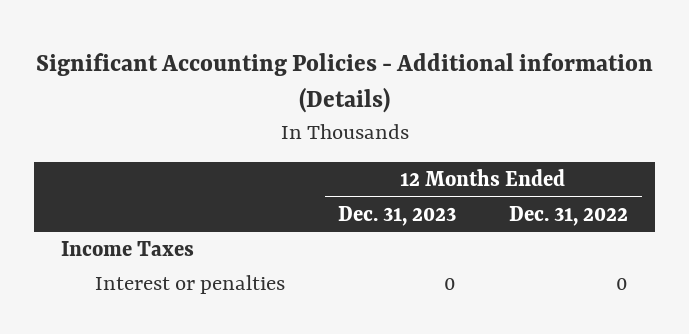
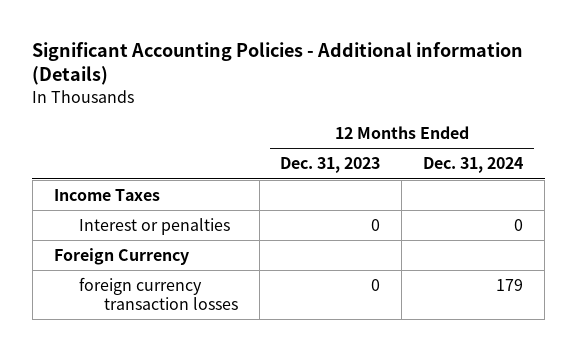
[509,205,629,226] 12 Months Ended Dec. 31, 2022 -> none
none -> [423,157,524,174] Dec. 31, 2024
none -> [53,247,189,265] Foreign Currency
none -> [78,276,238,310] foreign currency transaction losses

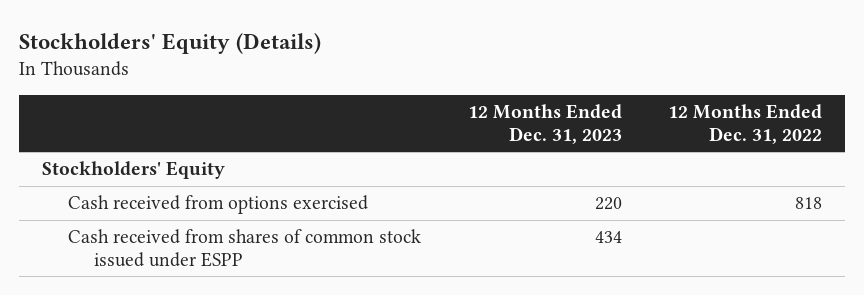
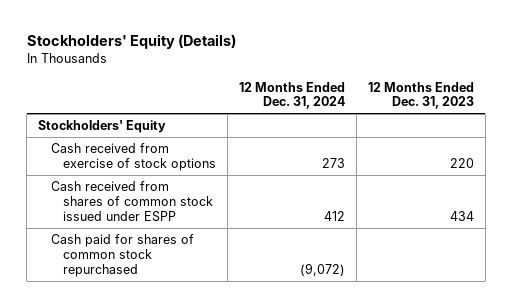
[667,104,822,144] 12 Months Ended Dec. 31, 2022 -> none
none -> [238,81,345,110] 12 Months Ended Dec. 31, 2024
[68,195,369,215] Cash received from options exercised -> [50,143,217,172] Cash received from exercise of stock options
none -> [50,234,194,277] Cash paid for shares of common stock repurchased

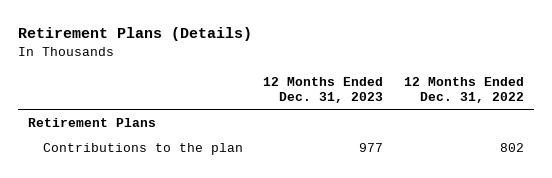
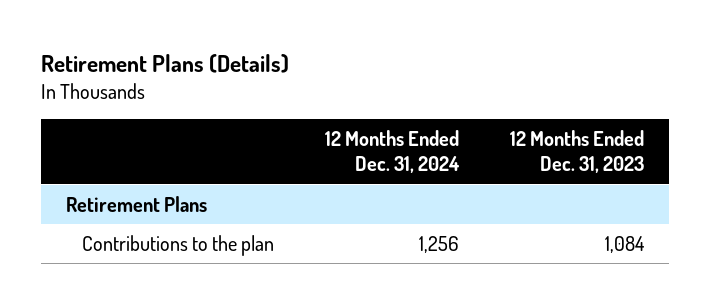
[403,77,524,104] 12 Months Ended Dec. 31, 2022 -> none
none -> [325,130,461,174] 12 Months Ended Dec. 31, 2024
[359,142,384,152] 977 -> [604,236,645,254] 1,084

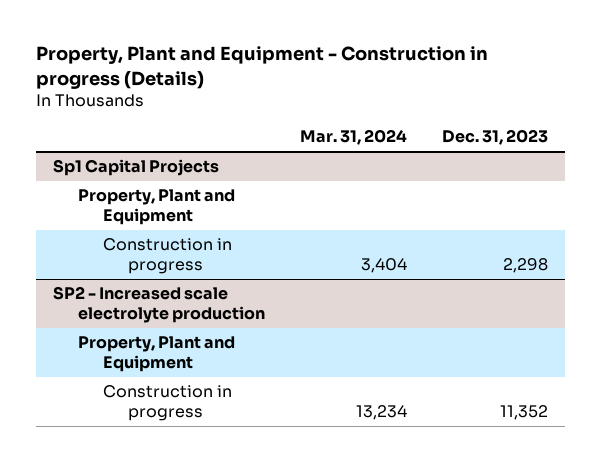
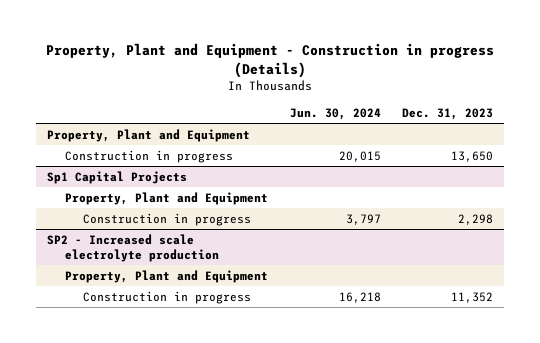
[299,129,407,146] Mar. 31, 2024 -> none
none -> [289,108,381,121] Jun. 30, 2024
none -> [46,128,250,142] Property, Plant and Equipment
none -> [64,149,233,163] Construction in progress

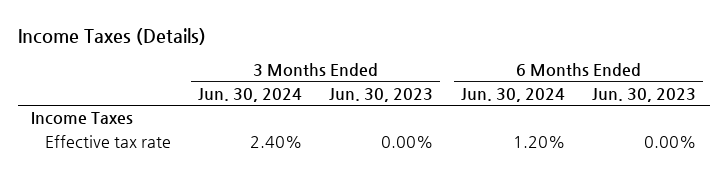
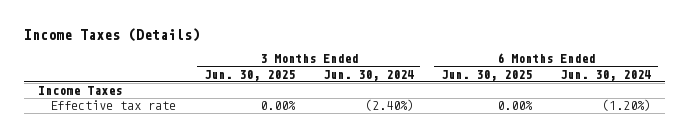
[329,87,434,102] Jun. 30, 2023 -> none
[592,87,697,102] Jun. 30, 2023 -> none
none -> [203,69,295,81] Jun. 30, 2025
none -> [441,69,533,81] Jun. 30, 2025
[250,136,303,149] 2.40% -> [364,99,414,112] (2.40%)
[512,136,565,149] 1.20% -> [601,99,651,112] (1.20%)

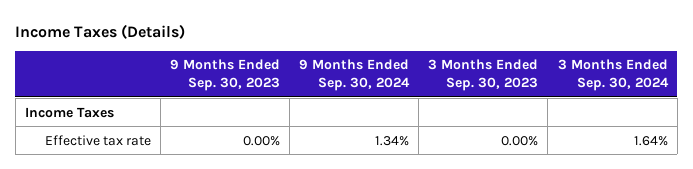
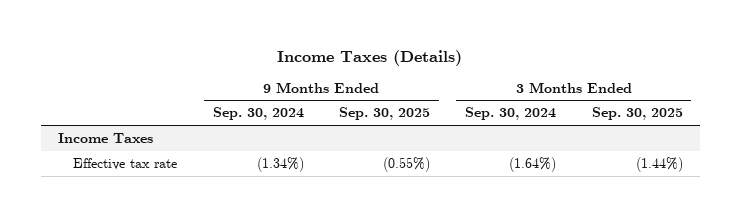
[169,59,280,92] 9 Months Ended Sep. 30, 2023 -> none
[428,59,539,92] 3 Months Ended Sep. 30, 2023 -> none
none -> [338,107,430,121] Sep. 30, 2025
none -> [591,107,683,121] Sep. 30, 2025
[375,135,410,146] 1.34% -> [256,157,304,173] (1.34%)
[633,135,668,146] 1.64% -> [509,157,557,173] (1.64%)

